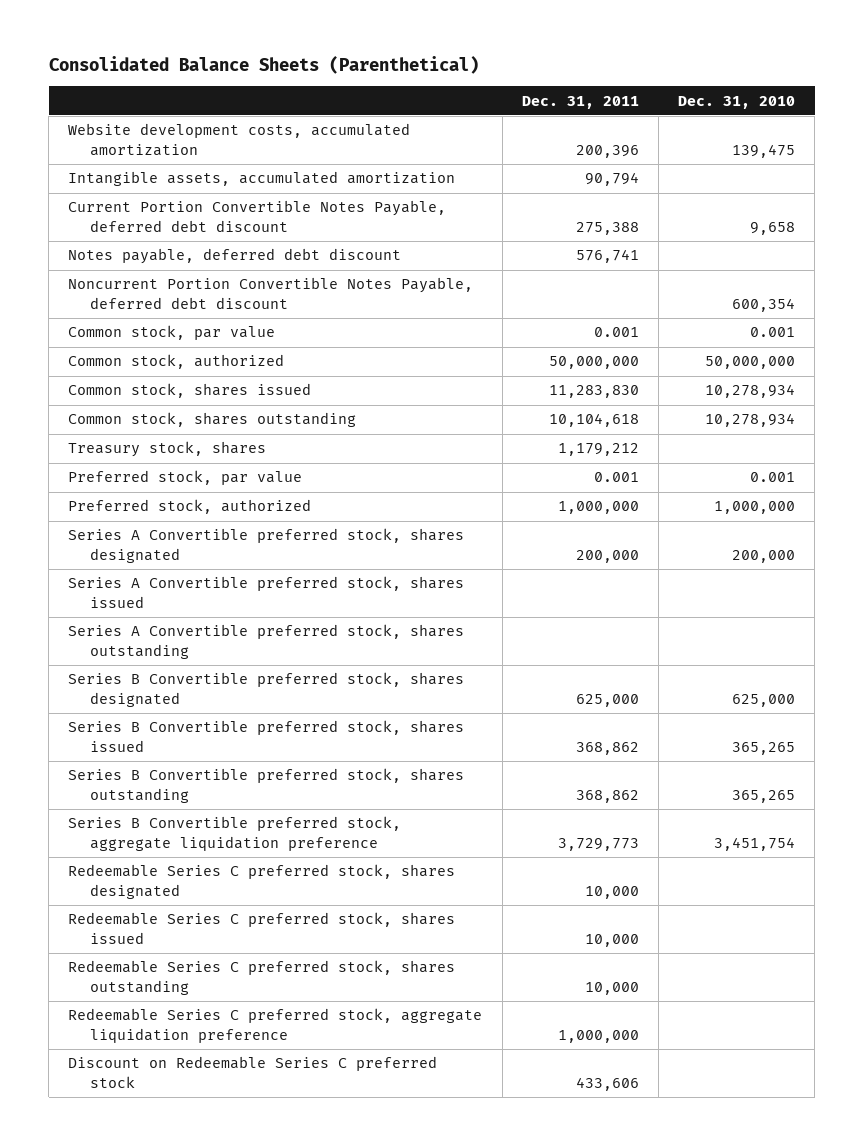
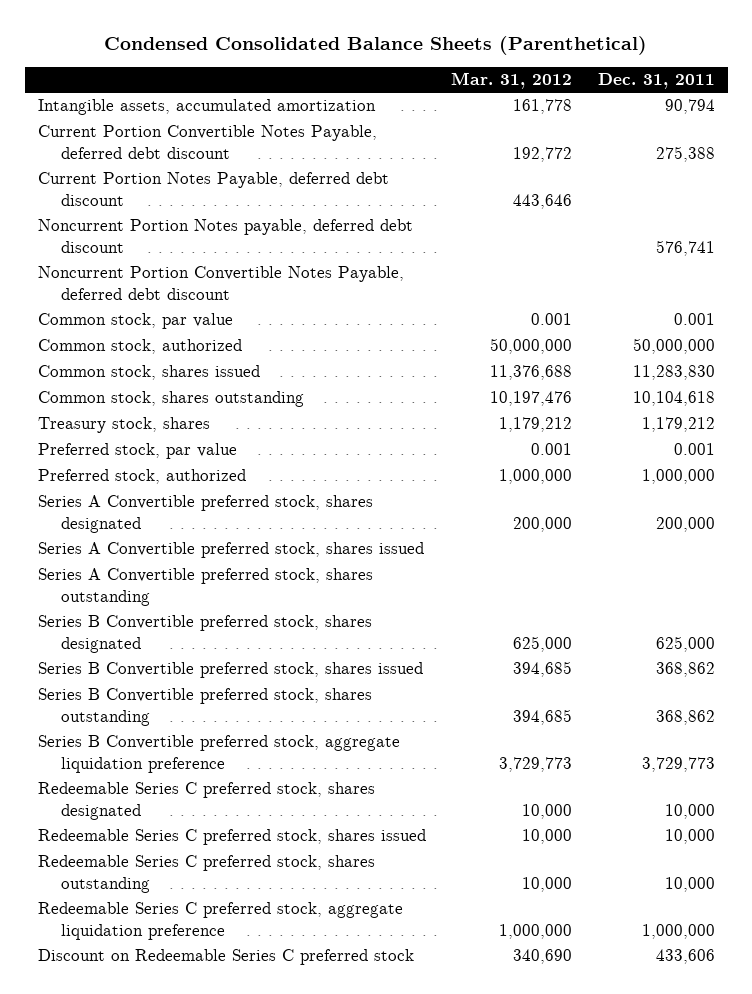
[48,56,479,75] Consolidated Balance Sheets (Parenthetical) -> [104,36,648,56] Condensed Consolidated Balance Sheets (Parenthetical)
[678,95,796,109] Dec. 31, 2010 -> none
none -> [451,72,573,90] Mar. 31, 2012
[68,123,411,156] Website development costs, accumulated amortization -> none
none -> [37,172,389,206] Current Portion Notes Payable, deferred debt discount
[68,248,402,265] Notes payable, deferred debt discount -> [37,219,413,253] Noncurrent Portion Notes payable, deferred debt discount

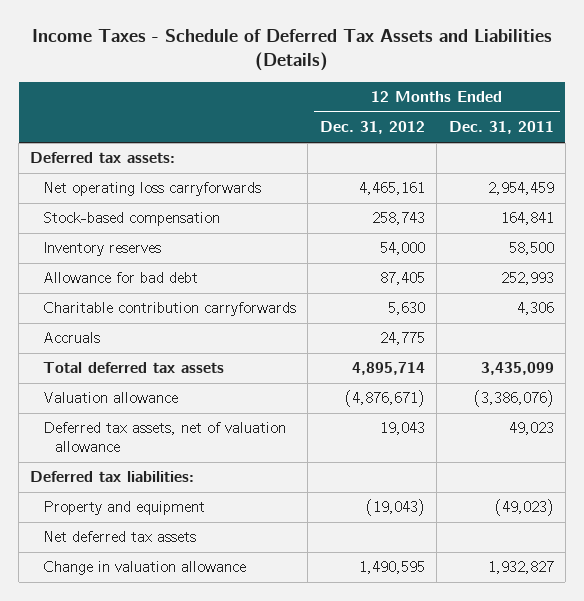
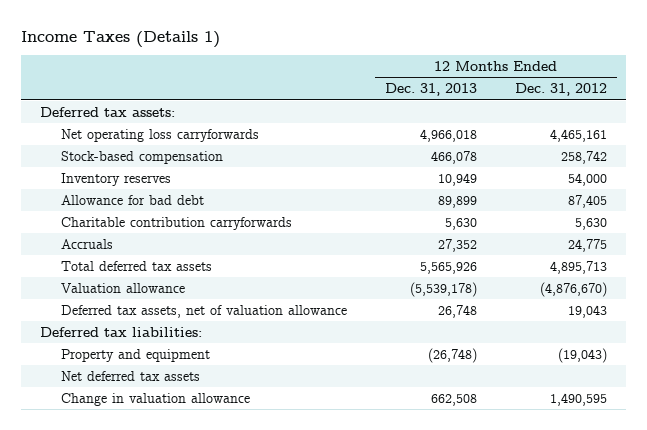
[32,29,553,72] Income Taxes - Schedule of Deferred Tax Assets and Liabilities (Details) -> [20,30,220,48] Income Taxes (Details 1)
[448,121,554,135] Dec. 31, 2011 -> none
none -> [384,83,477,97] Dec. 31, 2013
[371,212,425,226] 258,743 -> [561,150,608,164] 258,742
[351,362,425,376] 4,895,714 -> [550,260,608,274] 4,895,713
[344,390,425,408] (4,876,671) -> [540,281,608,297] (4,876,670)

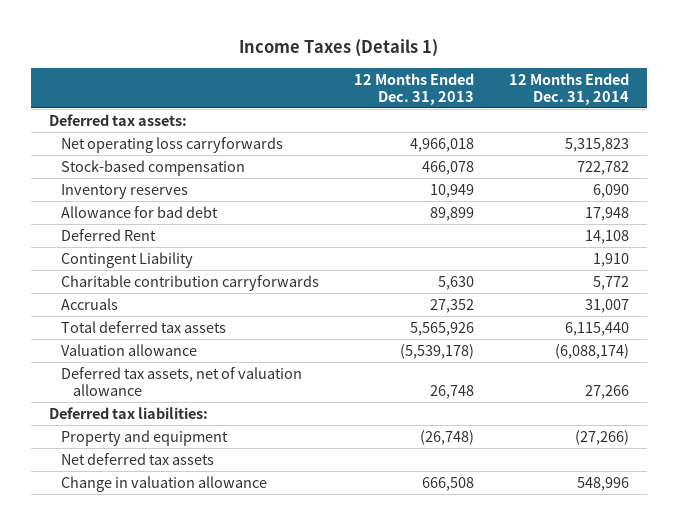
[515,83,608,97] Dec. 31, 2012 -> none
none -> [509,72,630,105] 12 Months Ended Dec. 31, 2014
none -> [61,228,157,241] Deferred Rent
none -> [61,251,194,268] Contingent Liability
[430,393,477,406] 662,508 -> [422,476,475,491] 666,508

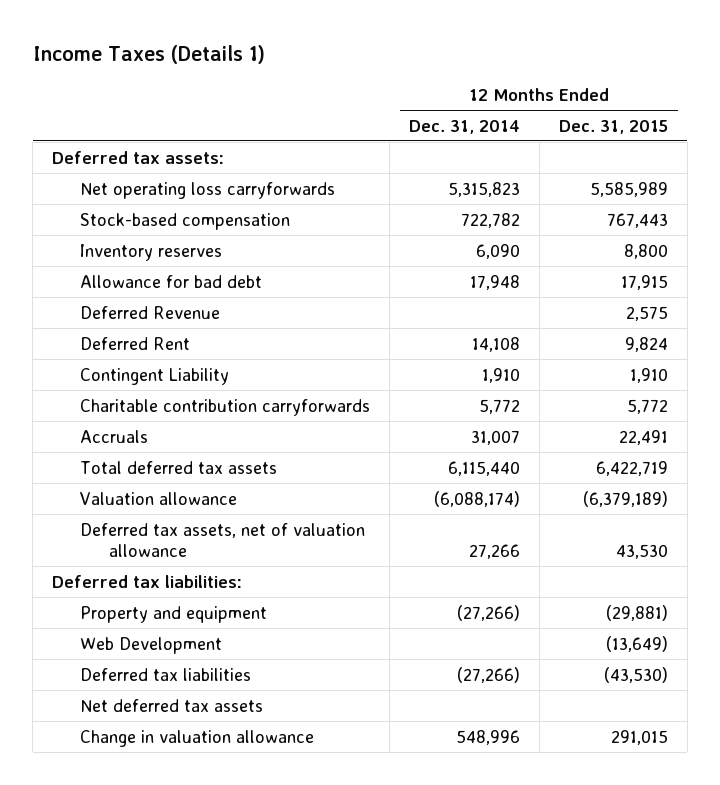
[354,72,475,105] 12 Months Ended Dec. 31, 2013 -> none
none -> [558,119,668,134] Dec. 31, 2015
none -> [80,305,221,319] Deferred Revenue
none -> [80,636,223,654] Web Development
none -> [80,667,252,681] Deferred tax liabilities

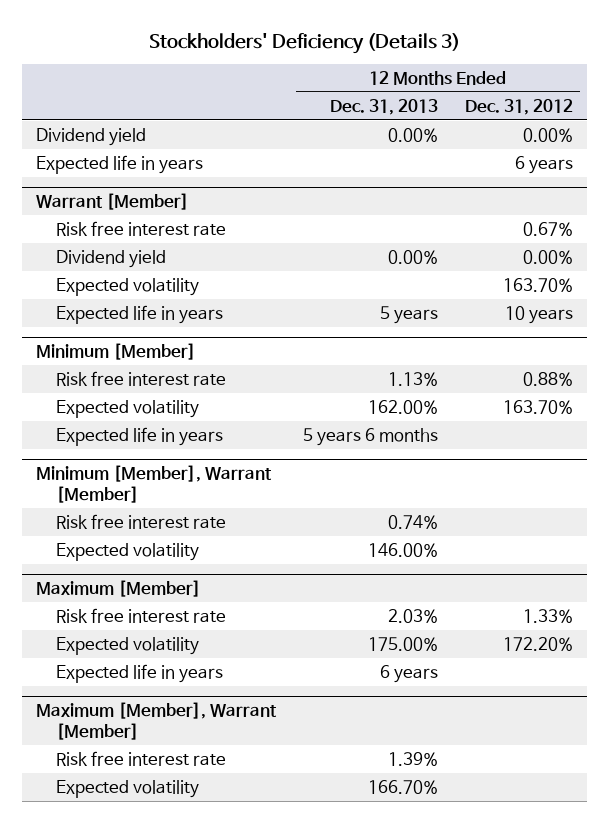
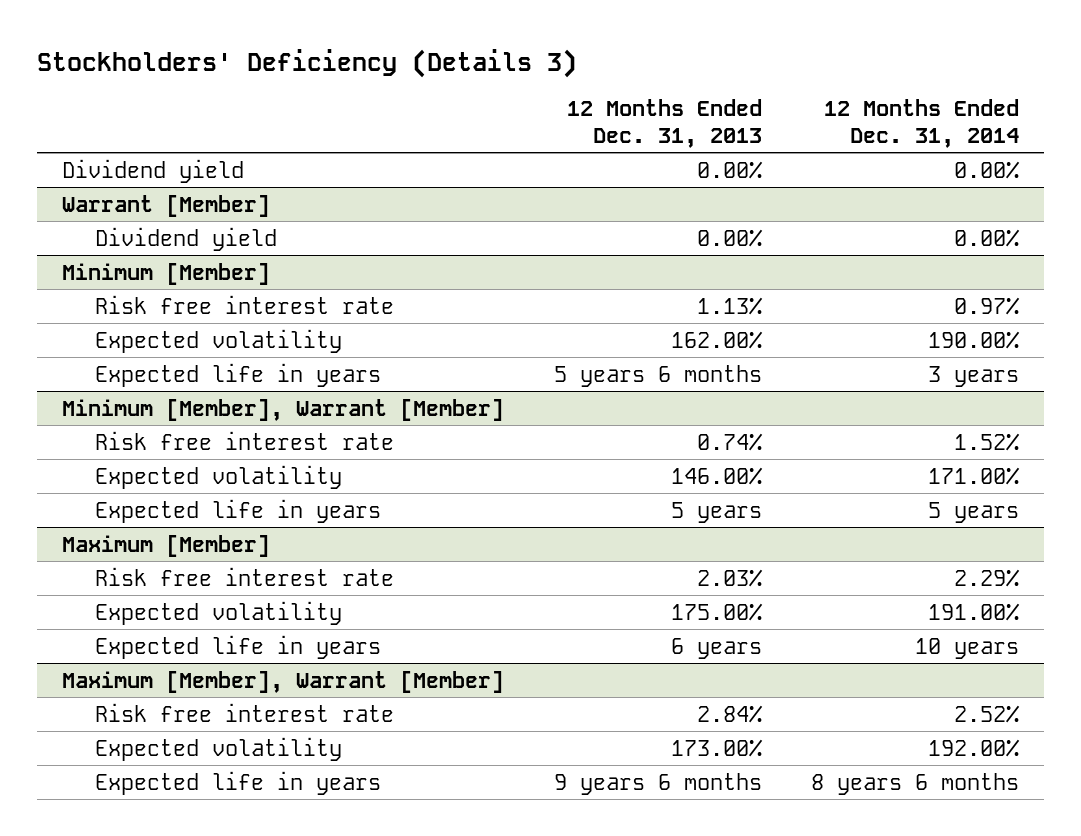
[465,98,574,115] Dec. 31, 2012 -> none
none -> [824,99,1020,148] 12 Months Ended Dec. 31, 2014
[36,154,204,174] Expected life in years -> none
[55,220,226,236] Risk free interest rate -> none
[55,277,199,296] Expected volatility -> none
[55,304,223,324] Expected life in years -> none
none -> [94,498,381,523] Expected life in years
[388,751,439,766] 1.39% -> [696,704,763,723] 2.84%
[368,779,439,794] 166.70% -> [670,738,763,757] 173.00%
none -> [94,770,381,795] Expected life in years

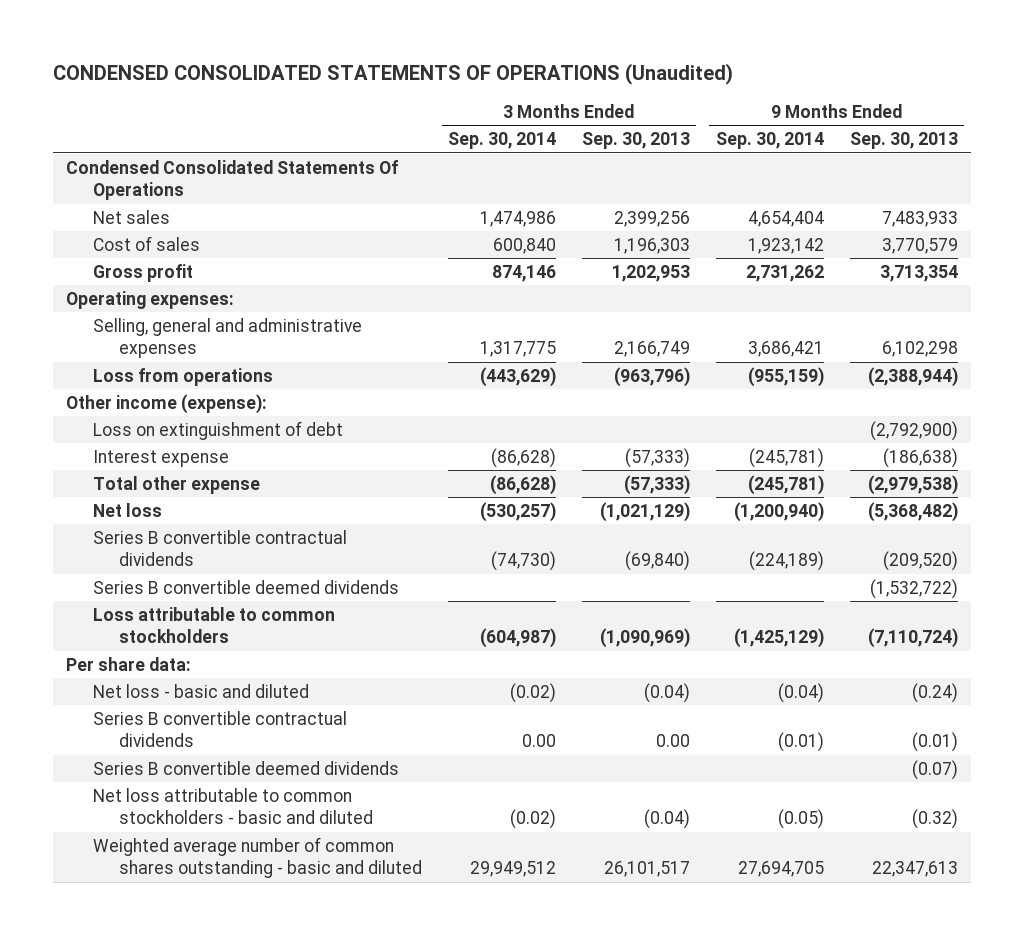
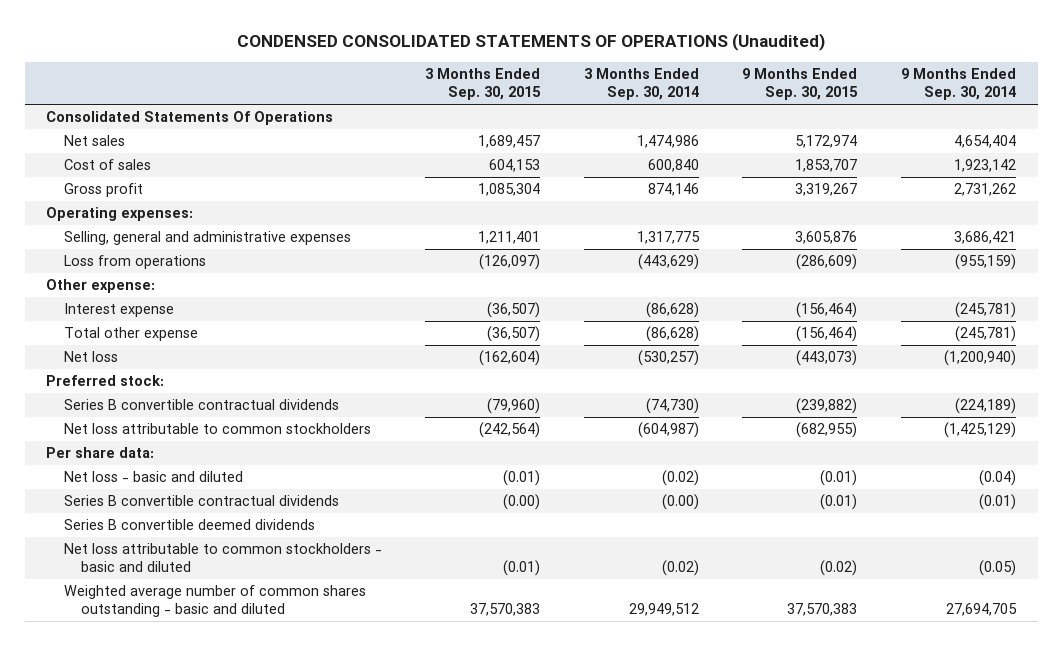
[581,132,690,150] Sep. 30, 2013 -> none
[849,132,958,150] Sep. 30, 2013 -> none
none -> [425,68,542,101] 3 Months Ended Sep. 30, 2015
none -> [742,68,859,101] 9 Months Ended Sep. 30, 2015
[66,159,399,201] Condensed Consolidated Statements Of Operations -> [46,111,334,126] Consolidated Statements Of Operations
[92,420,343,440] Loss on extinguishment of debt -> none
[66,393,268,414] Other income (expense): -> [46,279,156,294] Other expense:
none -> [46,375,165,387] Preferred stock:
[92,579,399,594] Series B convertible deemed dividends -> none
[92,606,335,644] Loss attributable to common stockholders -> [63,423,371,435] Net loss attributable to common stockholders
[522,734,557,748] 0.00 -> [661,494,699,511] (0.00)

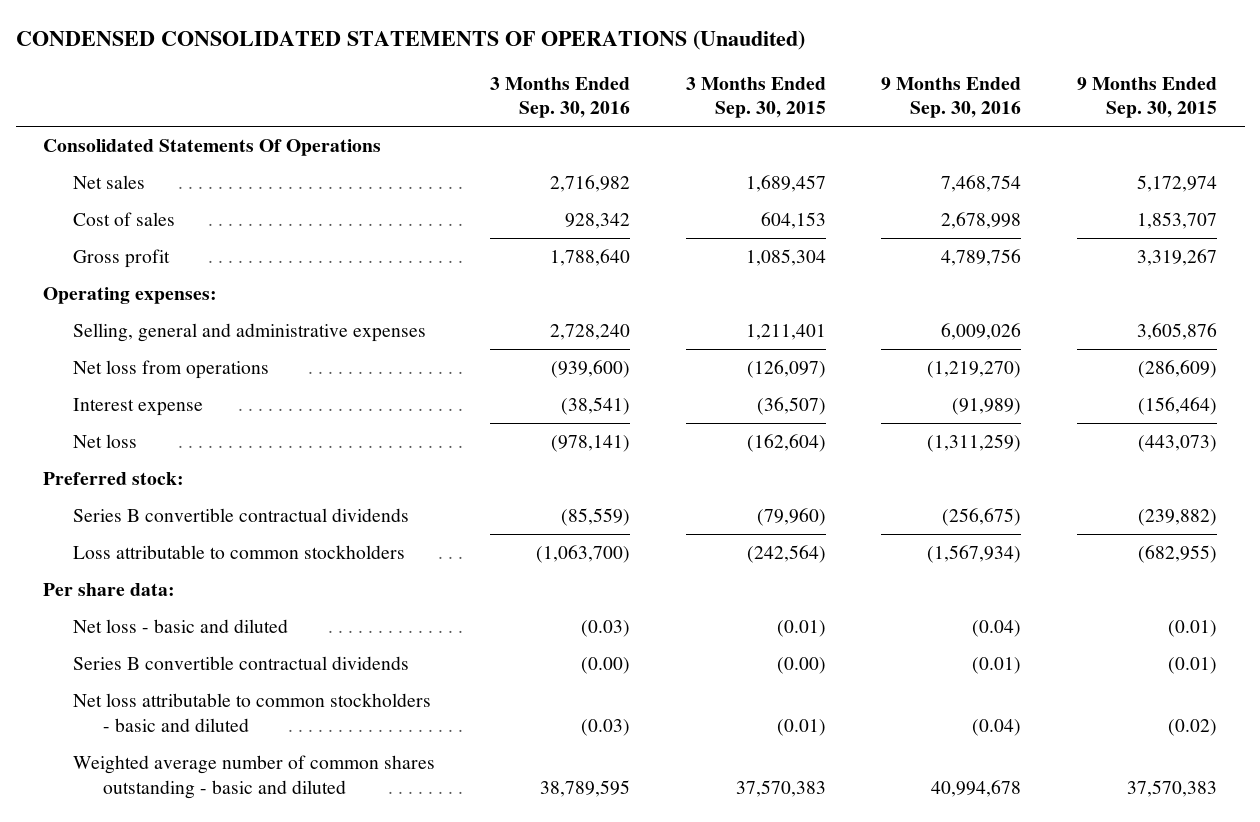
[583,68,699,101] 3 Months Ended Sep. 30, 2014 -> none
[901,68,1017,101] 9 Months Ended Sep. 30, 2014 -> none
none -> [490,76,631,119] 3 Months Ended Sep. 30, 2016
none -> [881,76,1022,119] 9 Months Ended Sep. 30, 2016
[46,279,156,294] Other expense: -> none
[63,255,206,270] Loss from operations -> [73,359,270,379] Net loss from operations
[63,327,198,342] Total other expense -> none
[63,423,371,435] Net loss attributable to common stockholders -> [73,544,406,559] Loss attributable to common stockholders
[63,519,315,531] Series B convertible deemed dividends -> none

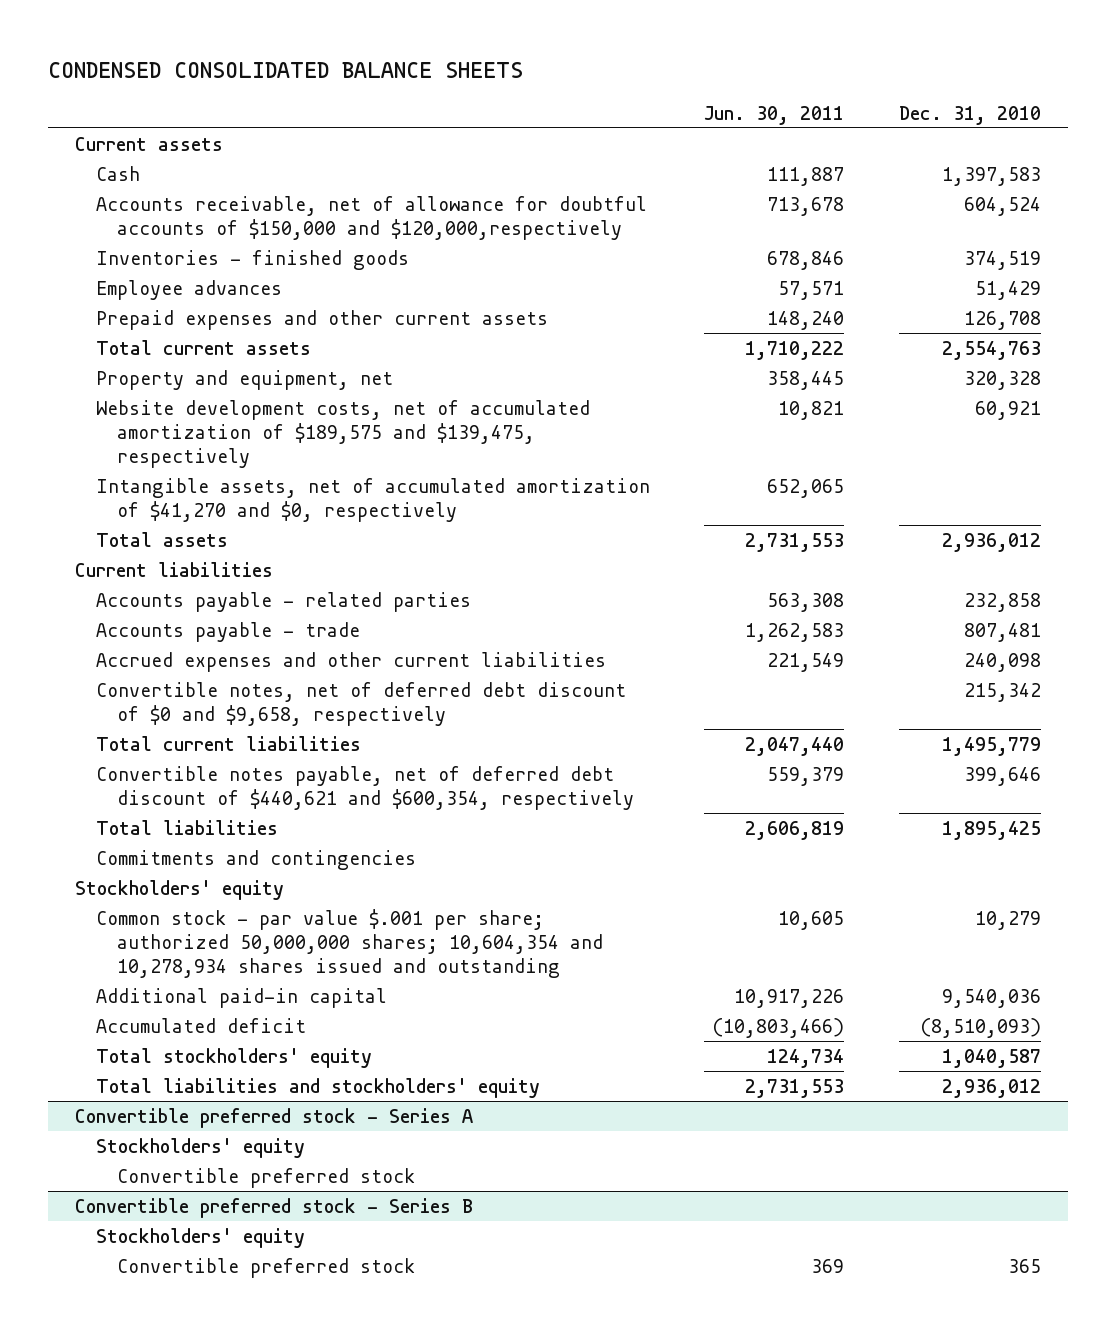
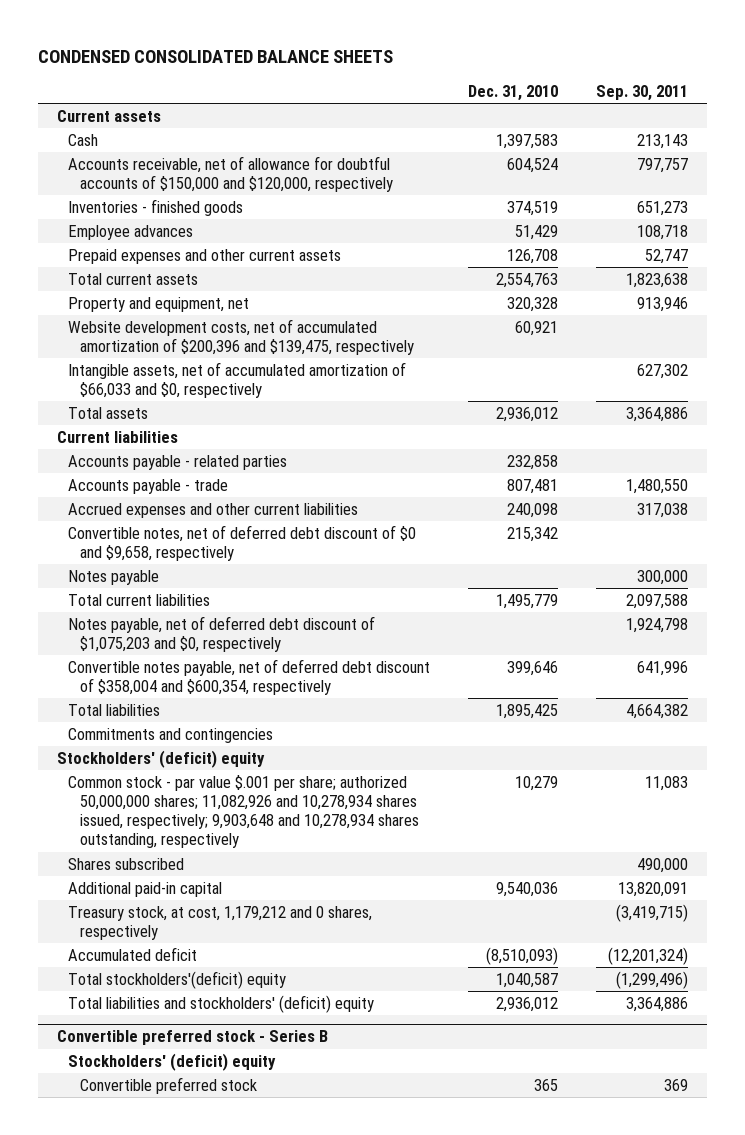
[704,105,845,125] Jun. 30, 2011 -> none
none -> [595,85,688,102] Sep. 30, 2011
[95,195,647,240] Accounts receivable, net of allowance for doubtful accounts of $150,000 and $120,000,respectively -> [68,155,393,192] Accounts receivable, net of allowance for doubtful accounts of $150,000 and $120,000, respectively
[95,399,590,468] Website development costs, net of accumulated amortization of $189,575 and $139,475, respectively -> [68,318,414,355] Website development costs, net of accumulated amortization of $200,396 and $139,475, respectively
[95,477,650,522] Intangible assets, net of accumulated amortization of $41,270 and $0, respectively -> [68,361,407,398] Intangible assets, net of accumulated amortization of $66,033 and $0, respectively
none -> [68,569,160,585] Notes payable
none -> [68,615,376,652] Notes payable, net of deferred debt discount of $1,075,203 and $0, respectively
[95,765,634,810] Convertible notes payable, net of deferred debt discount of $440,621 and $600,354, respectively -> [68,658,431,695] Convertible notes payable, net of deferred debt discount of $358,004 and $600,354, respectively
[75,879,285,900] Stockholders' equity -> [56,749,265,768] Stockholders' (deficit) equity
[95,908,603,978] Common stock - par value $.001 per share; authorized 50,000,000 shares; 10,604,354 and 10,278,934 shares issued and outstanding -> [68,774,419,849] Common stock - par value $.001 per share; authorized 50,000,000 shares; 11,082,926 and 10,278,934 shares issued, respectively; 9,903,648 and 10,278,934 shares outstanding, respectively
none -> [68,857,185,870] Shares subscribed
none -> [68,905,373,940] Treasury stock, at cost, 1,179,212 and 0 shares, respectively
[75,1107,474,1128] Convertible preferred stock - Series A -> none
[95,1137,305,1158] Stockholders' equity -> none
[116,1167,415,1188] Convertible preferred stock -> none
[95,1047,372,1068] Total stockholders' equity -> [68,970,287,989] Total stockholders'(deficit) equity
[95,1077,540,1098] Total liabilities and stockholders' equity -> [68,994,375,1013] Total liabilities and stockholders' (deficit) equity
[95,1227,305,1248] Stockholders' equity -> [68,1052,277,1071] Stockholders' (deficit) equity

